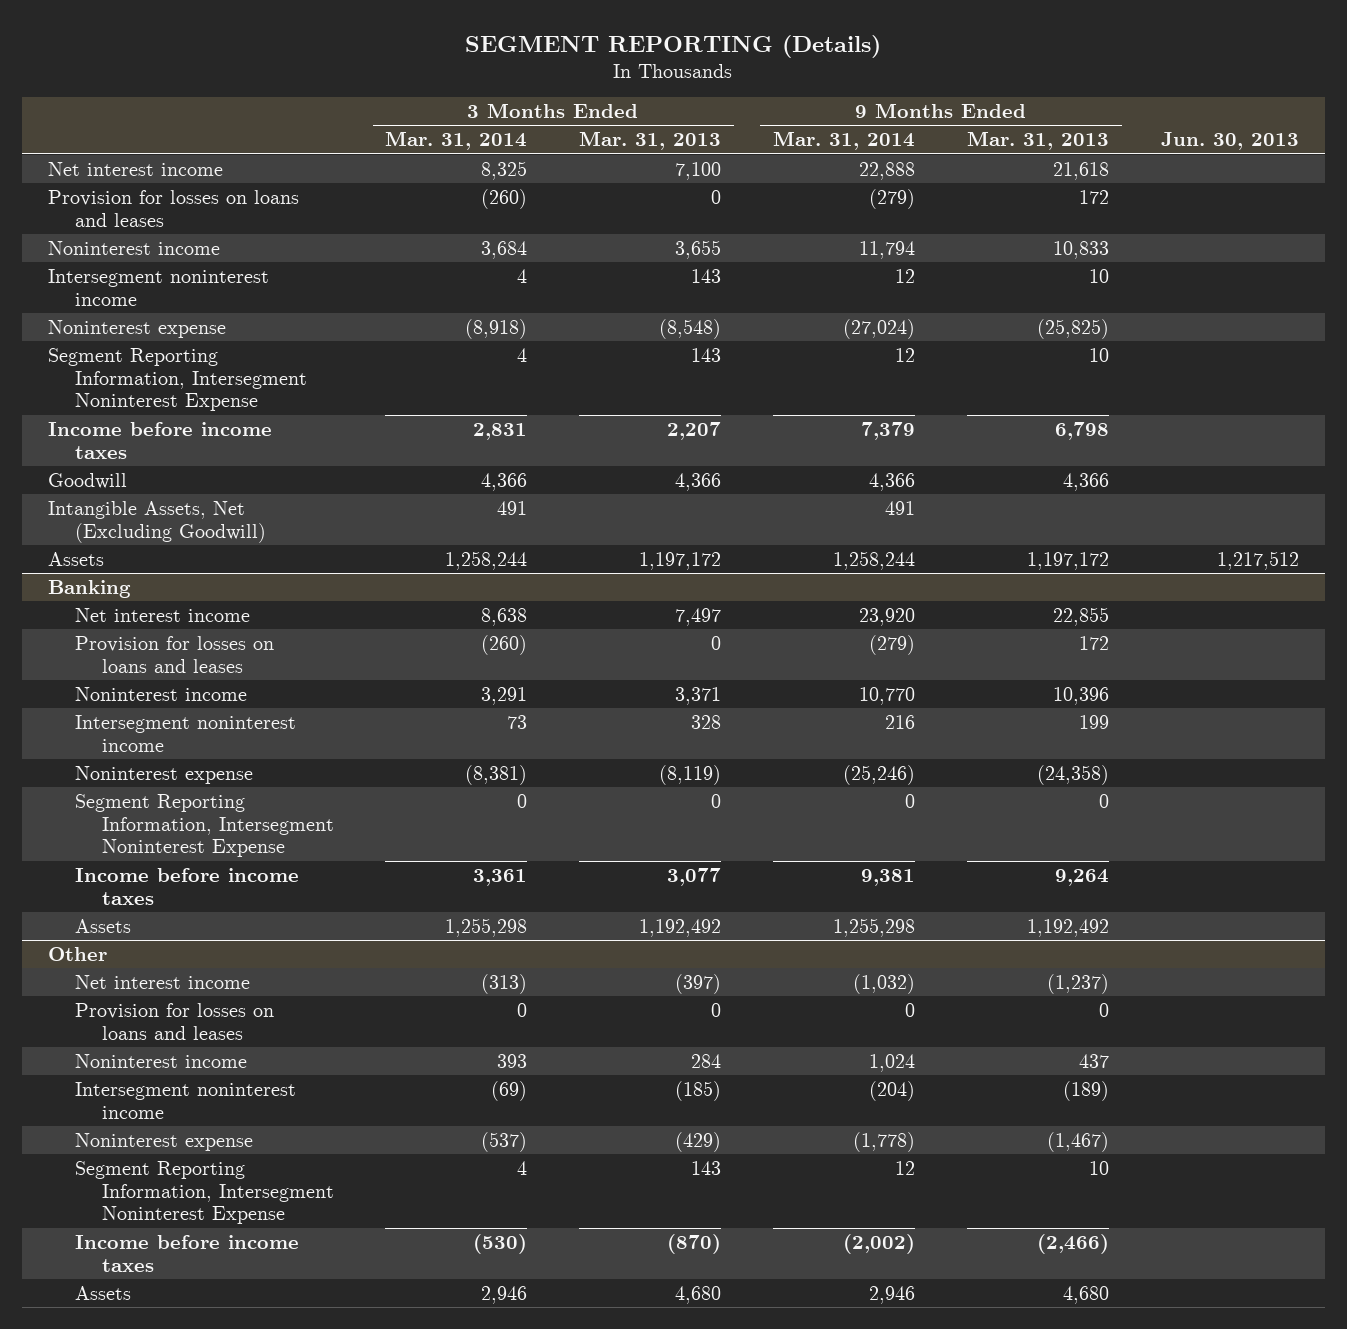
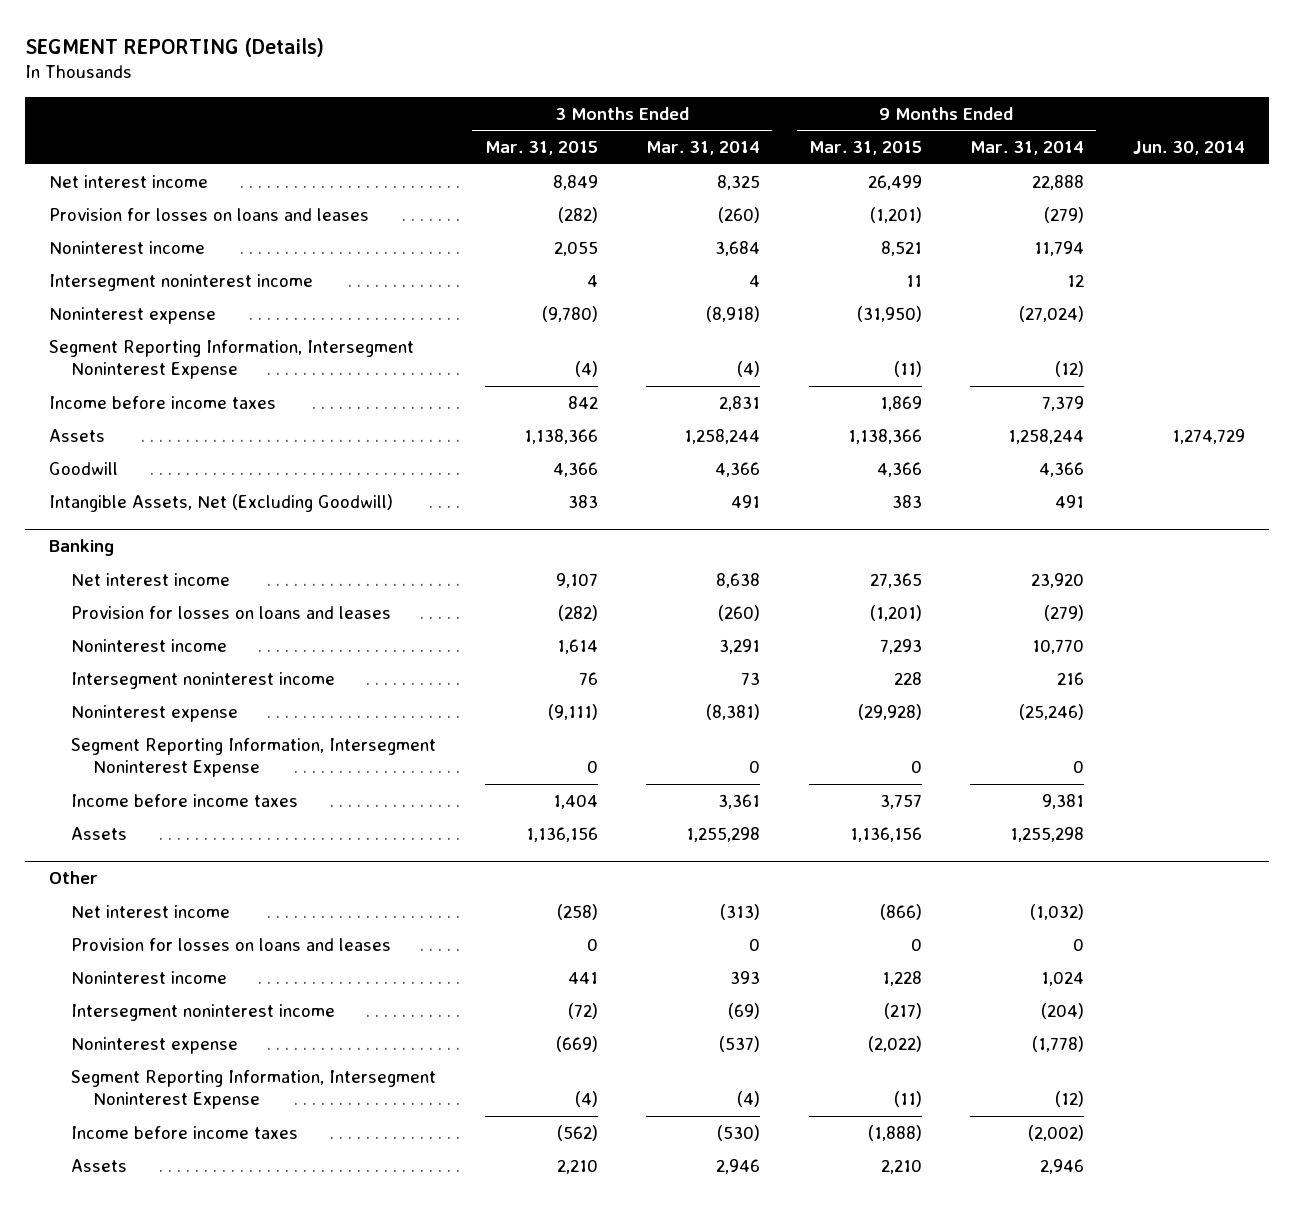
[579,131,722,151] Mar. 31, 2013 -> none
[967,131,1110,151] Mar. 31, 2013 -> none
[1160,132,1299,151] Jun. 30, 2013 -> none
none -> [484,141,598,156] Mar. 31, 2015
none -> [808,141,922,156] Mar. 31, 2015
none -> [1132,141,1245,156] Jun. 30, 2014
[517,347,528,362] 4 -> [737,361,761,378] (4)
[895,347,916,362] 12 -> [1055,361,1085,378] (12)
[47,551,104,566] Assets -> [49,428,106,442] Assets
[517,1160,528,1175] 4 -> [737,1091,761,1108] (4)
[895,1160,916,1175] 12 -> [1055,1091,1085,1108] (12)

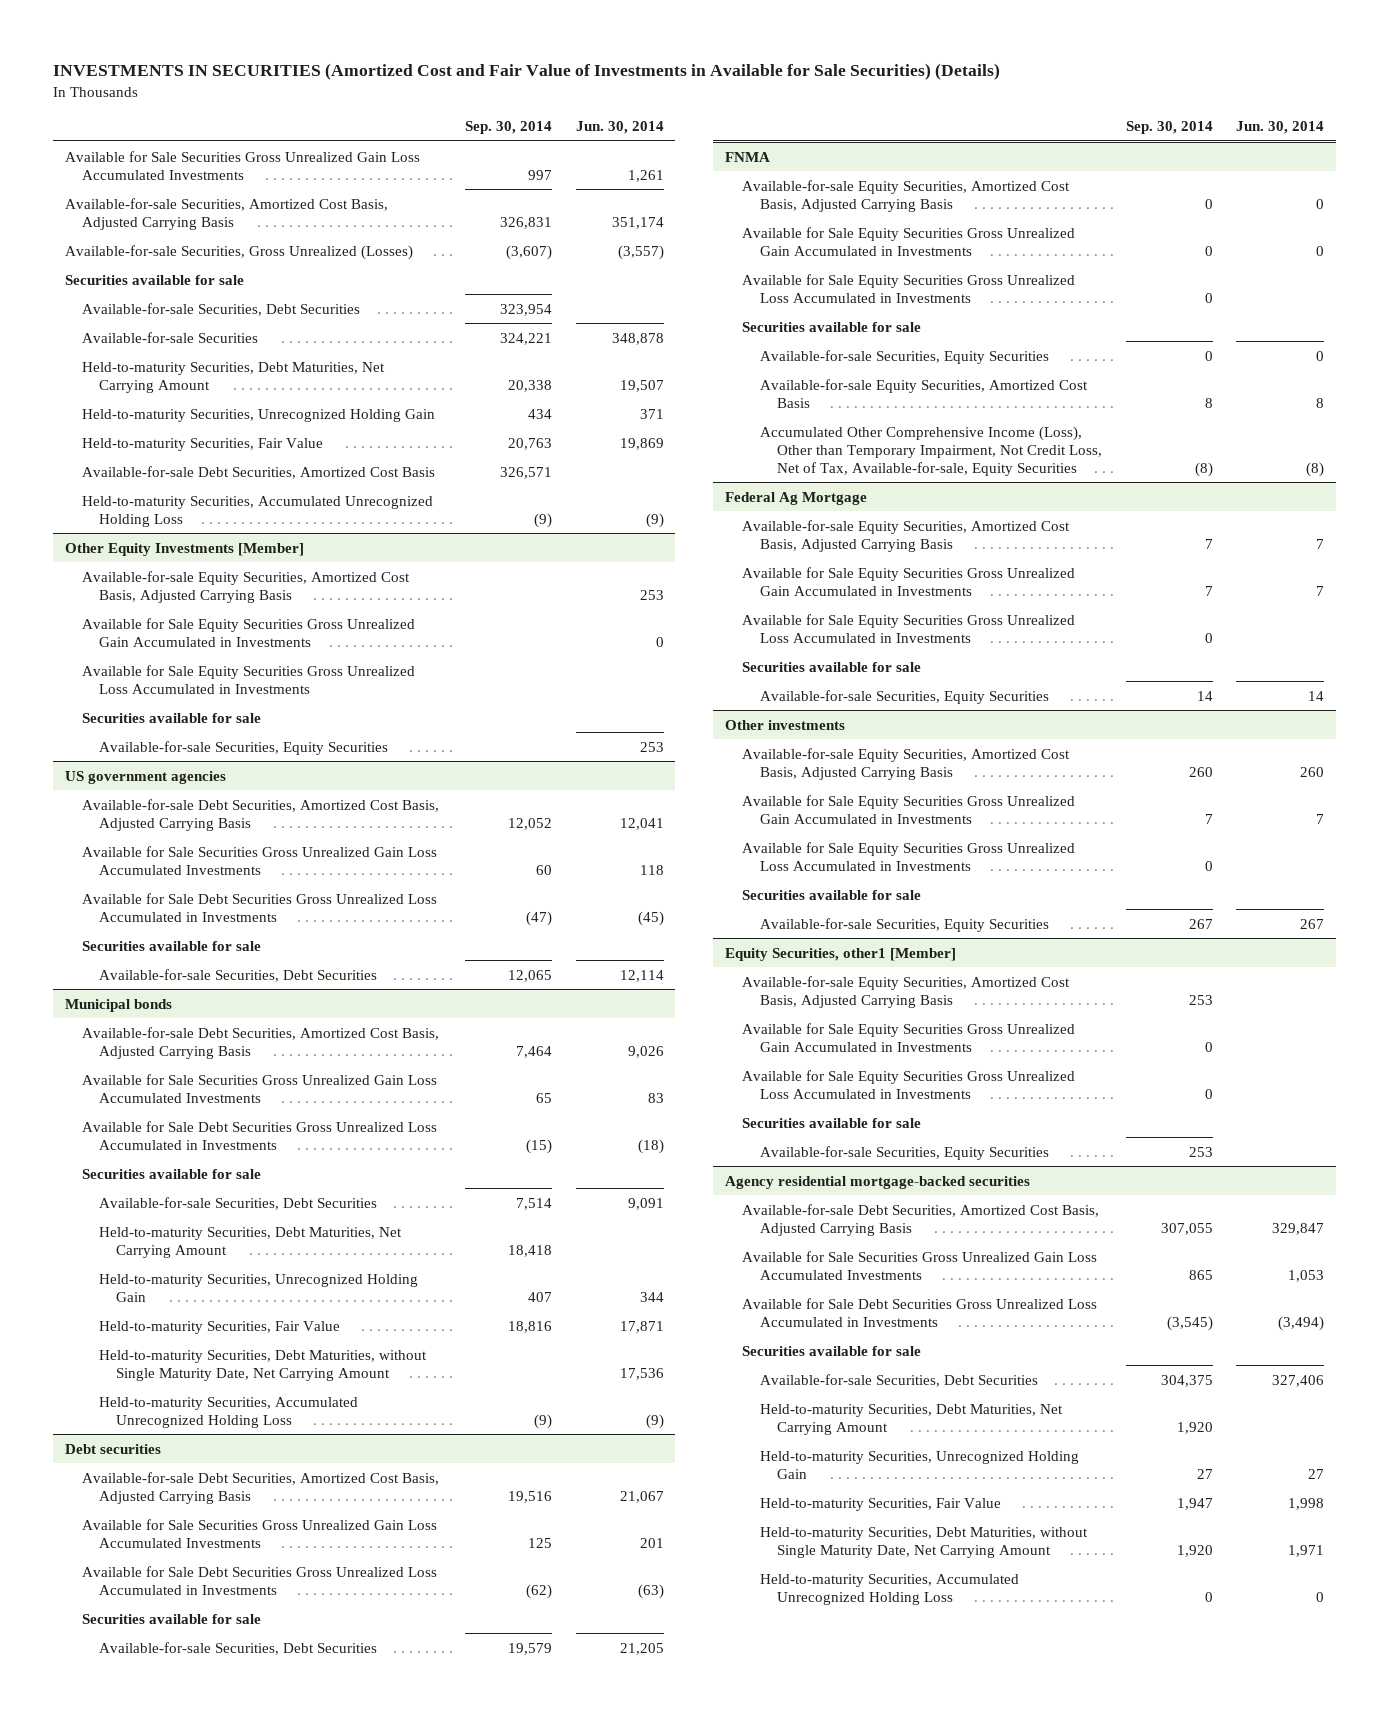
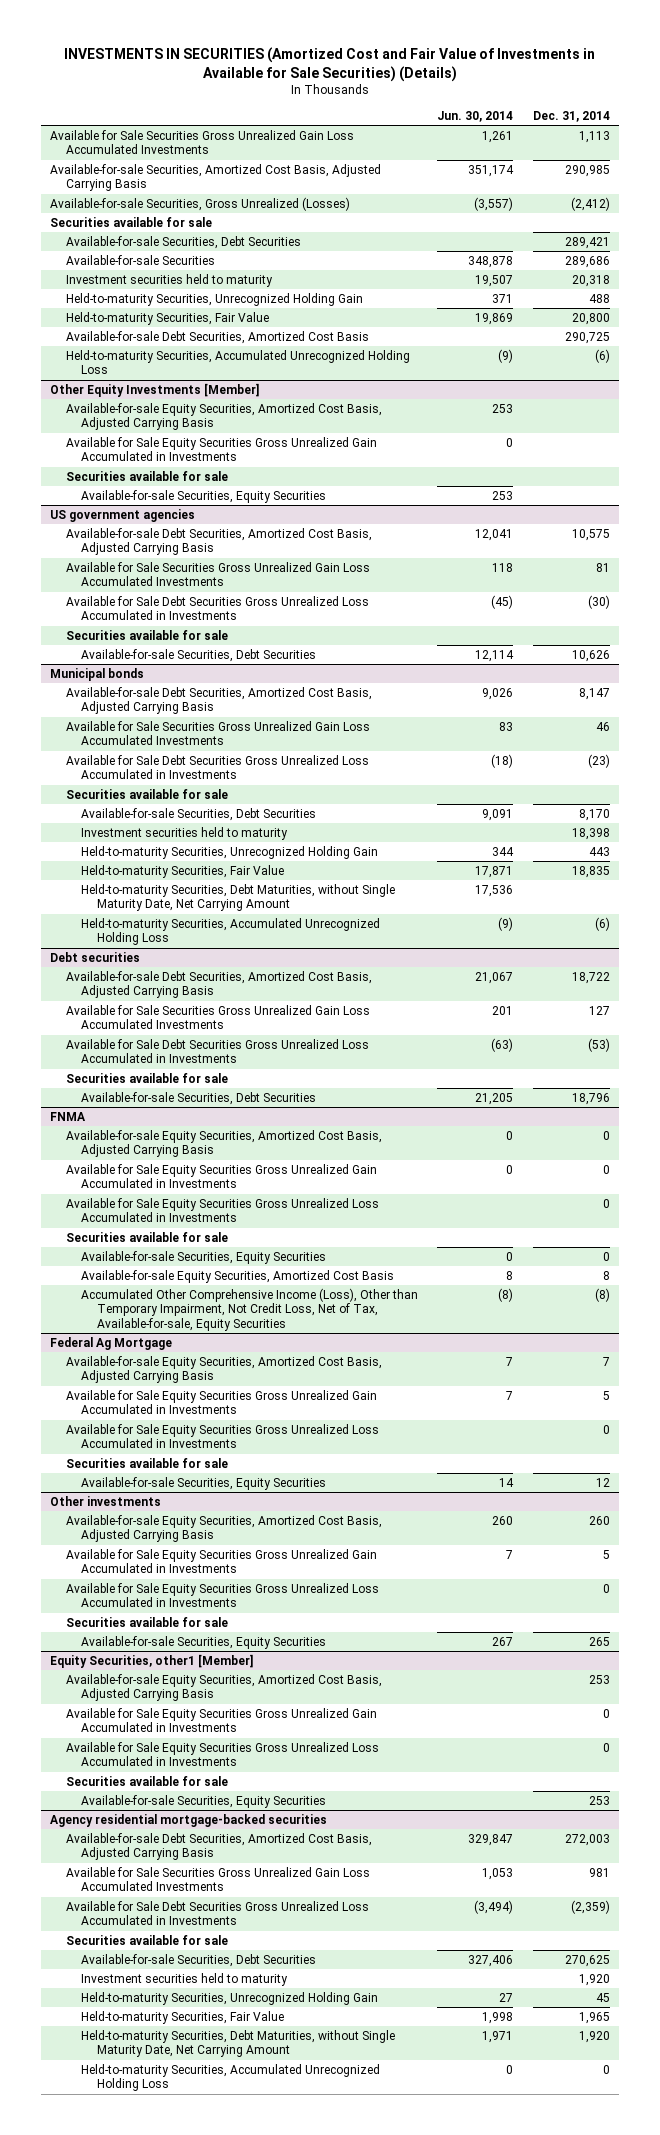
[465,121,553,135] Sep. 30, 2014 -> none
none -> [532,111,610,123] Dec. 31, 2014
[81,361,385,393] Held-to-maturity Securities, Debt Maturities, Net Carrying Amount -> [65,273,273,287] Investment securities held to maturity
[81,664,415,694] Available for Sale Equity Securities Gross Unrealized Loss Accumulated in Investments -> none
[99,1226,403,1258] Held-to-maturity Securities, Debt Maturities, Net Carrying Amount -> [81,826,289,840] Investment securities held to maturity
[759,1403,1063,1435] Held-to-maturity Securities, Debt Maturities, Net Carrying Amount -> [81,1972,289,1986] Investment securities held to maturity

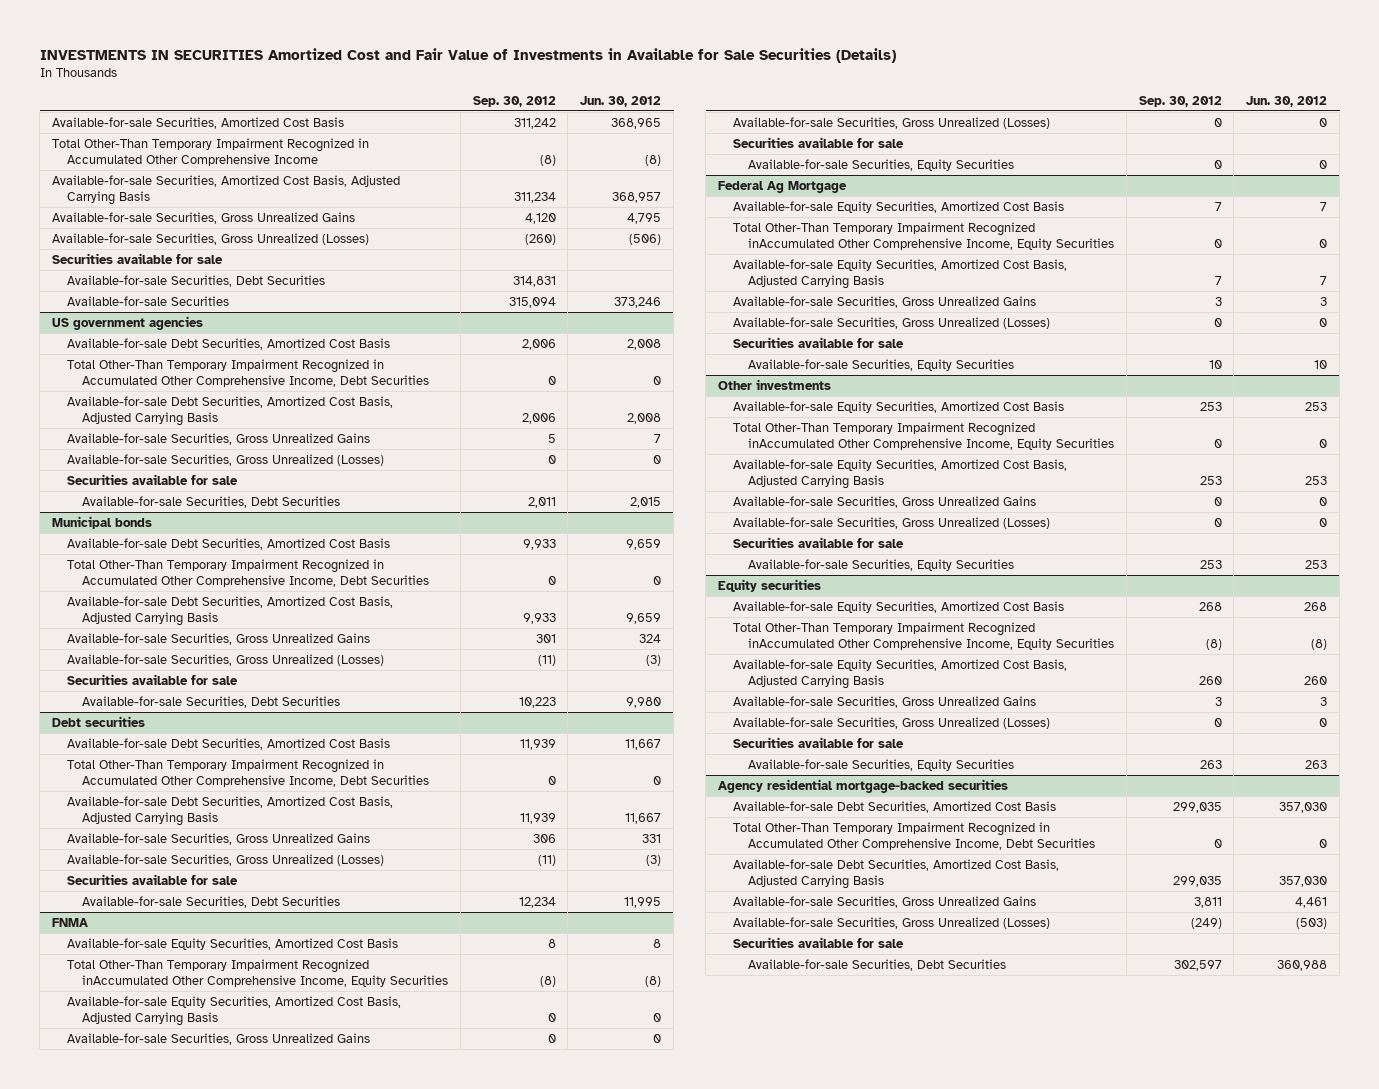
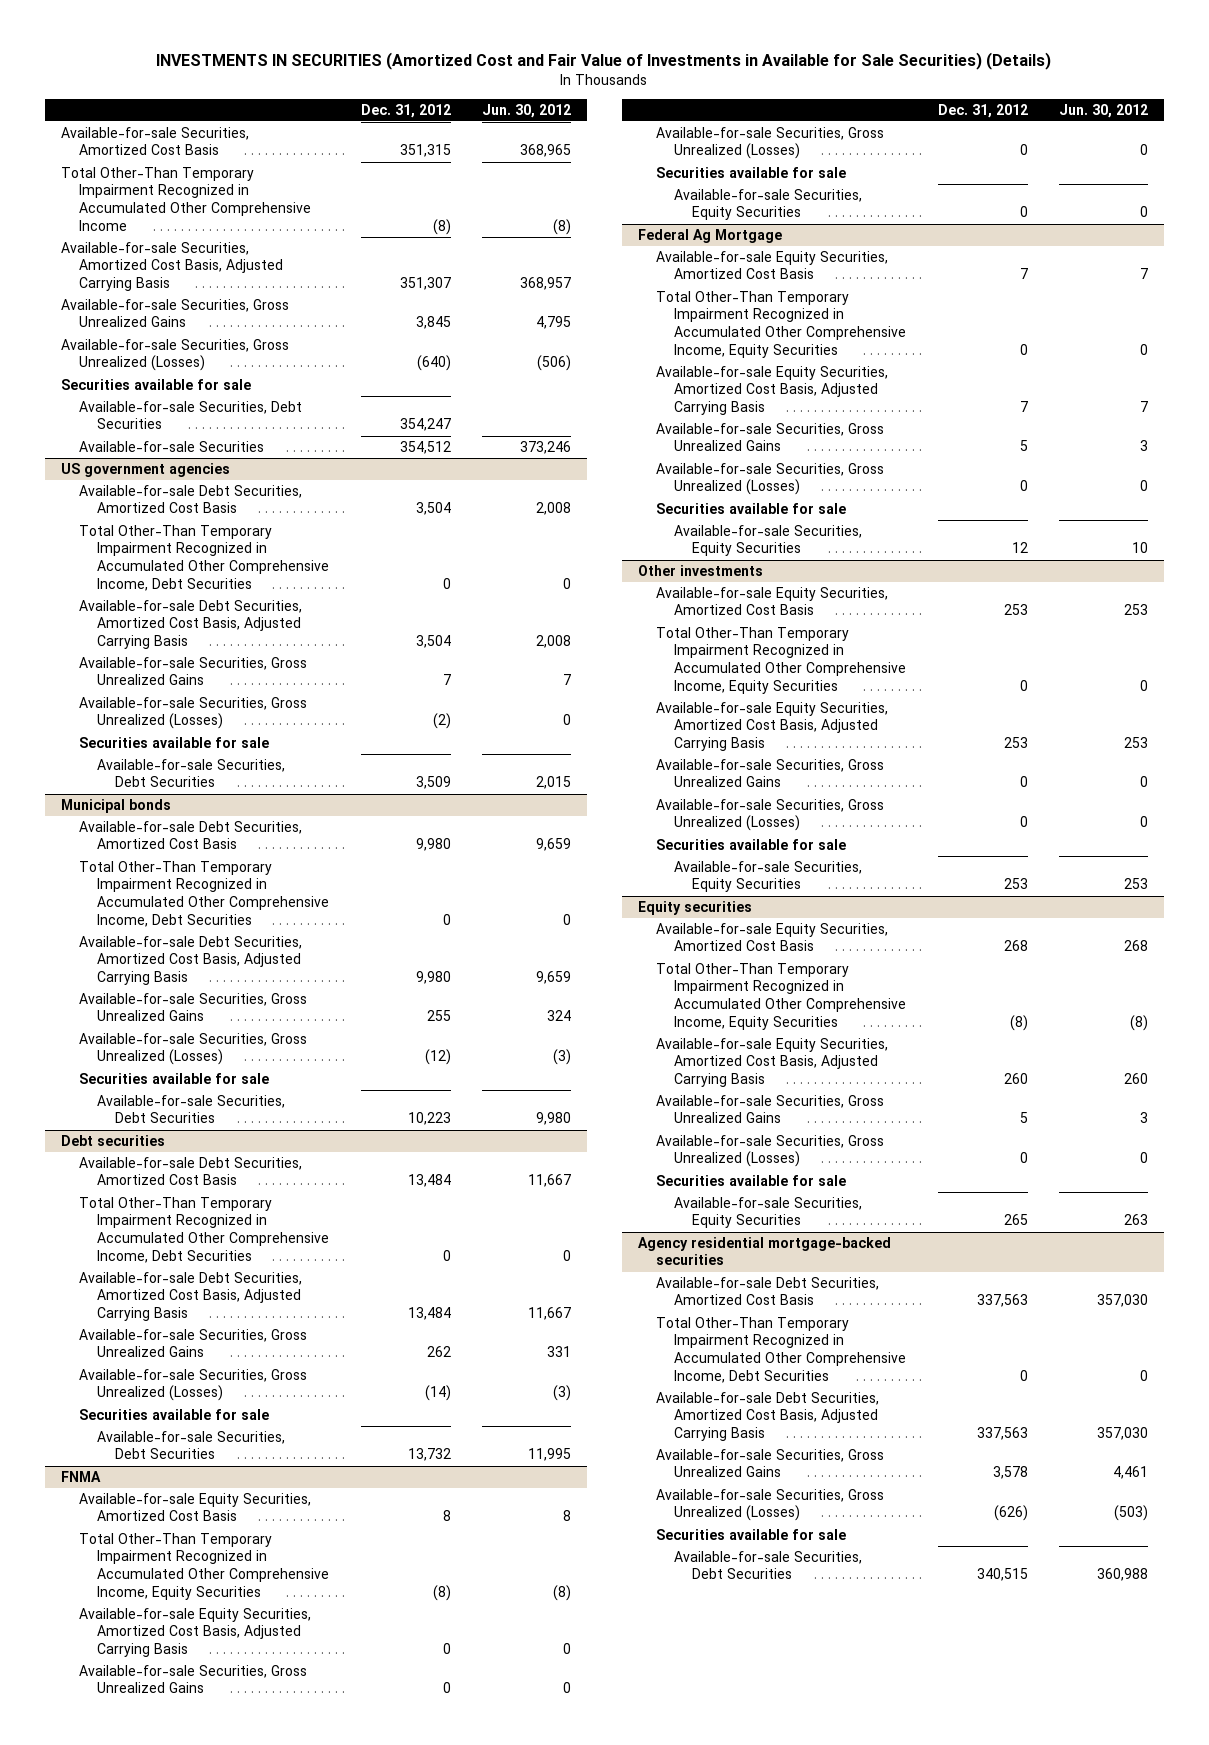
[39,47,896,63] INVESTMENTS IN SECURITIES Amortized Cost and Fair Value of Investments in Available for Sale Securities (Details) -> [156,52,1052,71] INVESTMENTS IN SECURITIES (Amortized Cost and Fair Value of Investments in Available for Sale Securities) (Details)
[472,95,556,107] Sep. 30, 2012 -> none
none -> [360,103,451,118] Dec. 31, 2012
[66,958,448,988] Total Other-Than Temporary Impairment Recognized inAccumulated Other Comprehensive Income, Equity Securities -> [78,1532,330,1600] Total Other-Than Temporary Impairment Recognized in Accumulated Other Comprehensive Income, Equity Securities
[732,221,1114,251] Total Other-Than Temporary Impairment Recognized inAccumulated Other Comprehensive Income, Equity Securities -> [655,290,907,358] Total Other-Than Temporary Impairment Recognized in Accumulated Other Comprehensive Income, Equity Securities
[732,421,1114,451] Total Other-Than Temporary Impairment Recognized inAccumulated Other Comprehensive Income, Equity Securities -> [655,626,907,694] Total Other-Than Temporary Impairment Recognized in Accumulated Other Comprehensive Income, Equity Securities
[732,621,1114,651] Total Other-Than Temporary Impairment Recognized inAccumulated Other Comprehensive Income, Equity Securities -> [655,962,907,1030] Total Other-Than Temporary Impairment Recognized in Accumulated Other Comprehensive Income, Equity Securities

